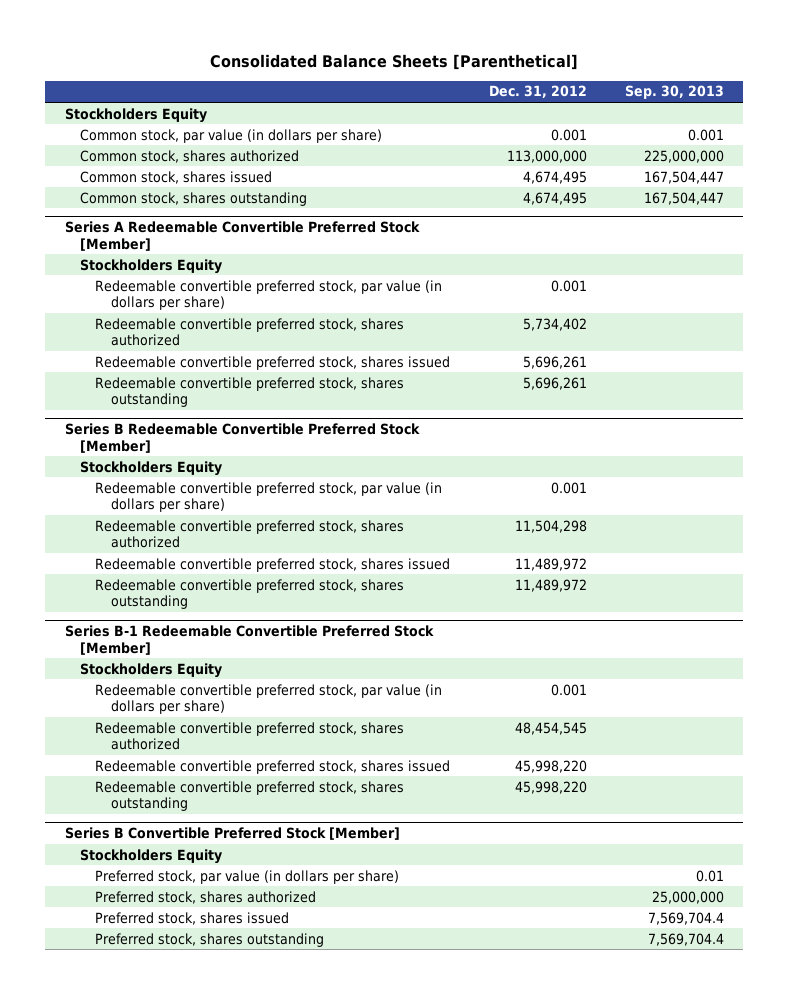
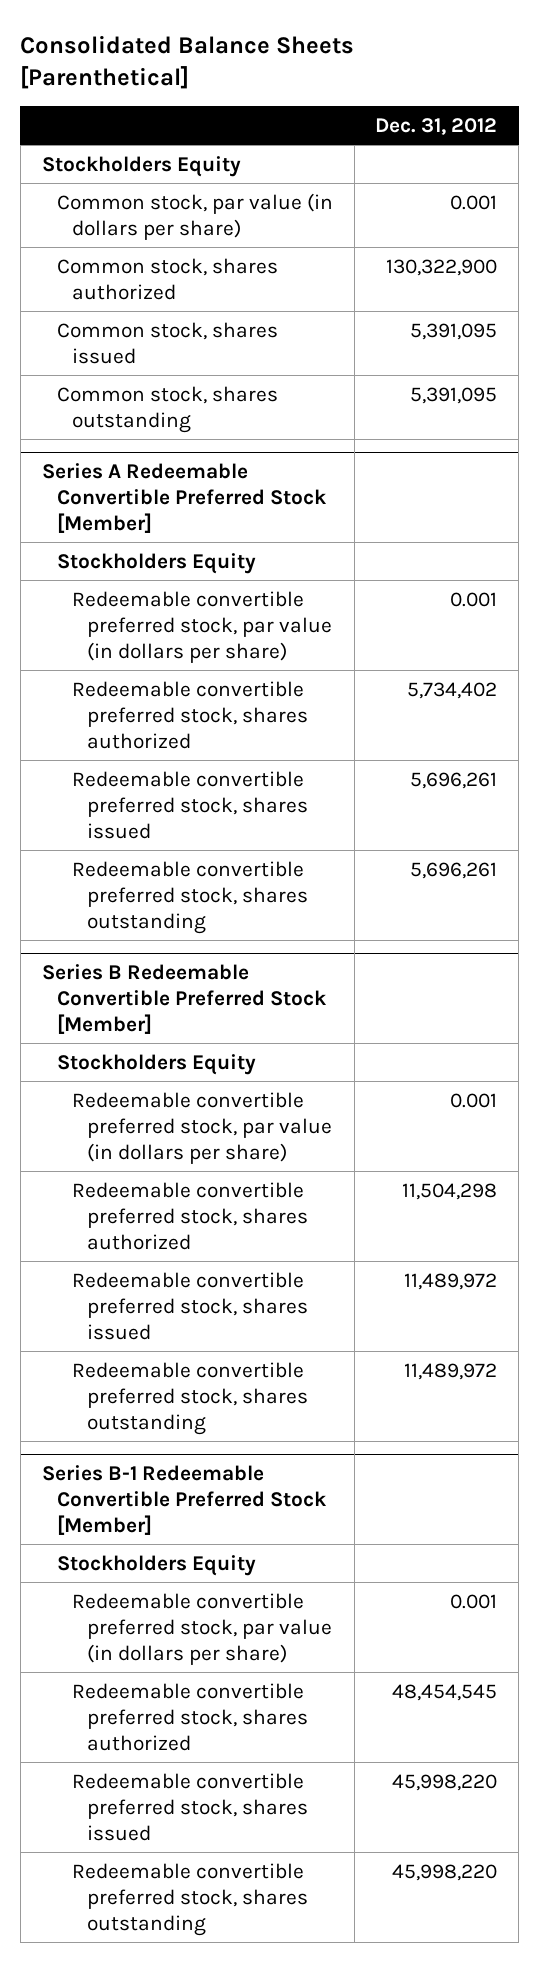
[625,85,725,100] Sep. 30, 2013 -> none
[506,149,587,163] 113,000,000 -> [386,258,498,276] 130,322,900
[522,170,587,184] 4,674,495 -> [410,322,498,340] 5,391,095
[522,191,587,205] 4,674,495 -> [410,386,498,404] 5,391,095
[64,827,400,841] Series B Convertible Preferred Stock [Member] -> none
[79,848,222,864] Stockholders Equity -> none
[95,869,400,884] Preferred stock, par value (in dollars per share) -> none
[95,890,317,904] Preferred stock, shares authorized -> none
[95,911,290,925] Preferred stock, shares issued -> none
[95,932,325,947] Preferred stock, shares outstanding -> none

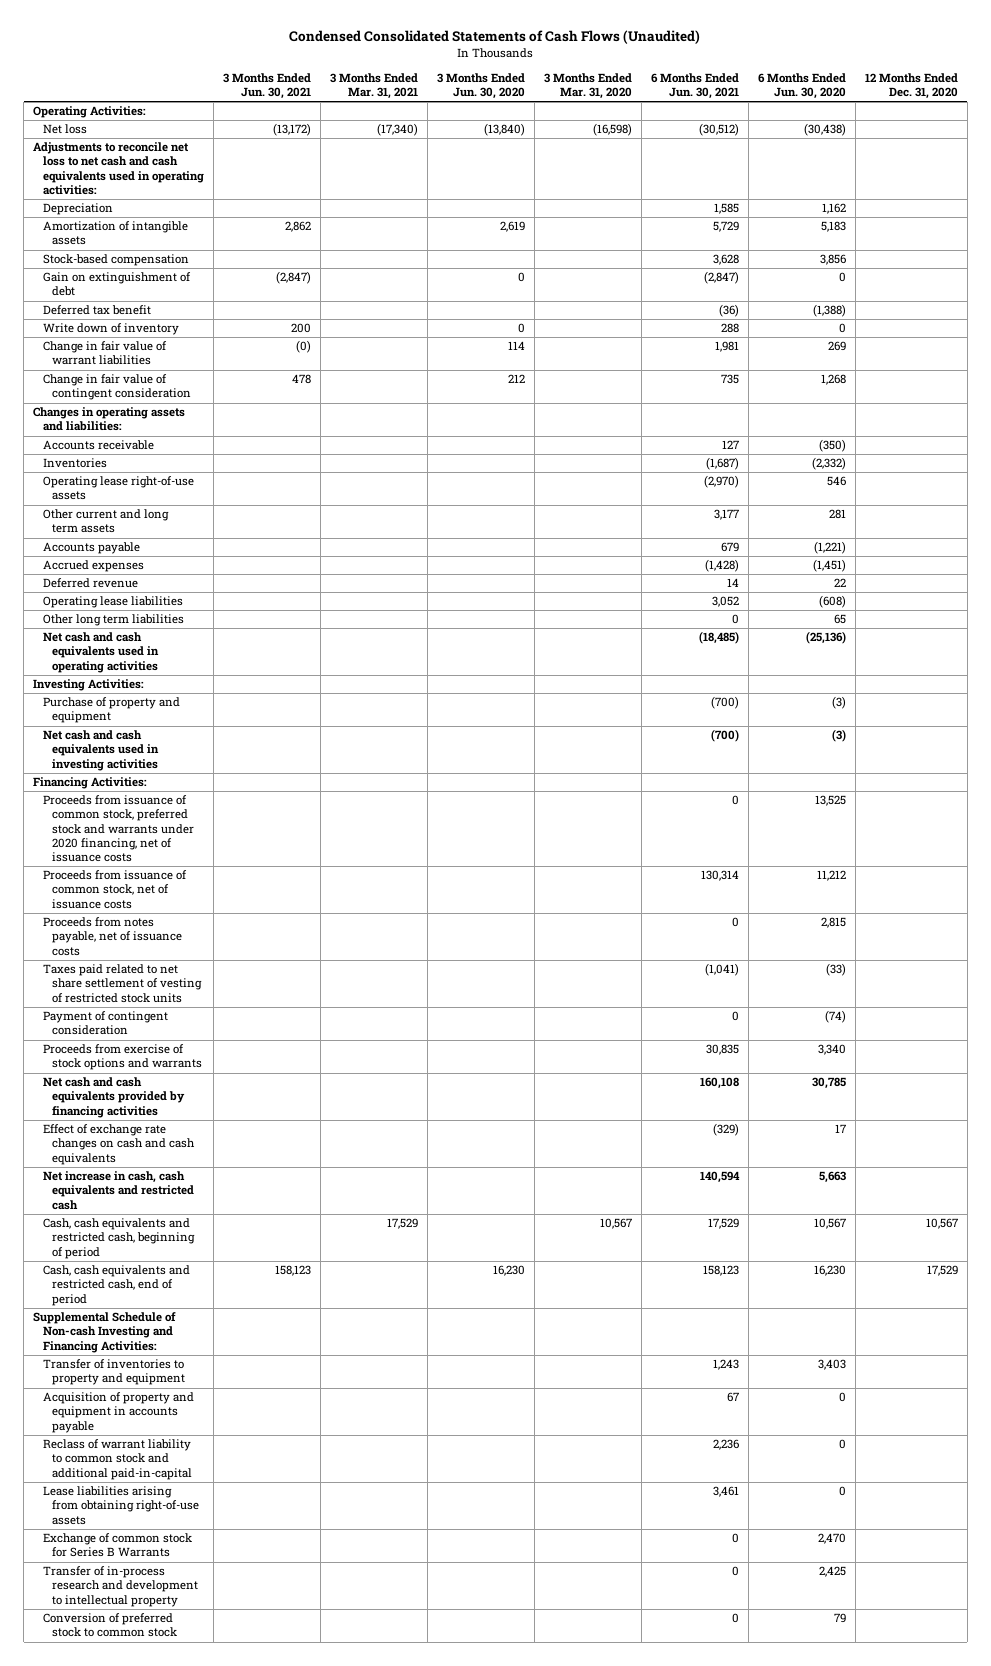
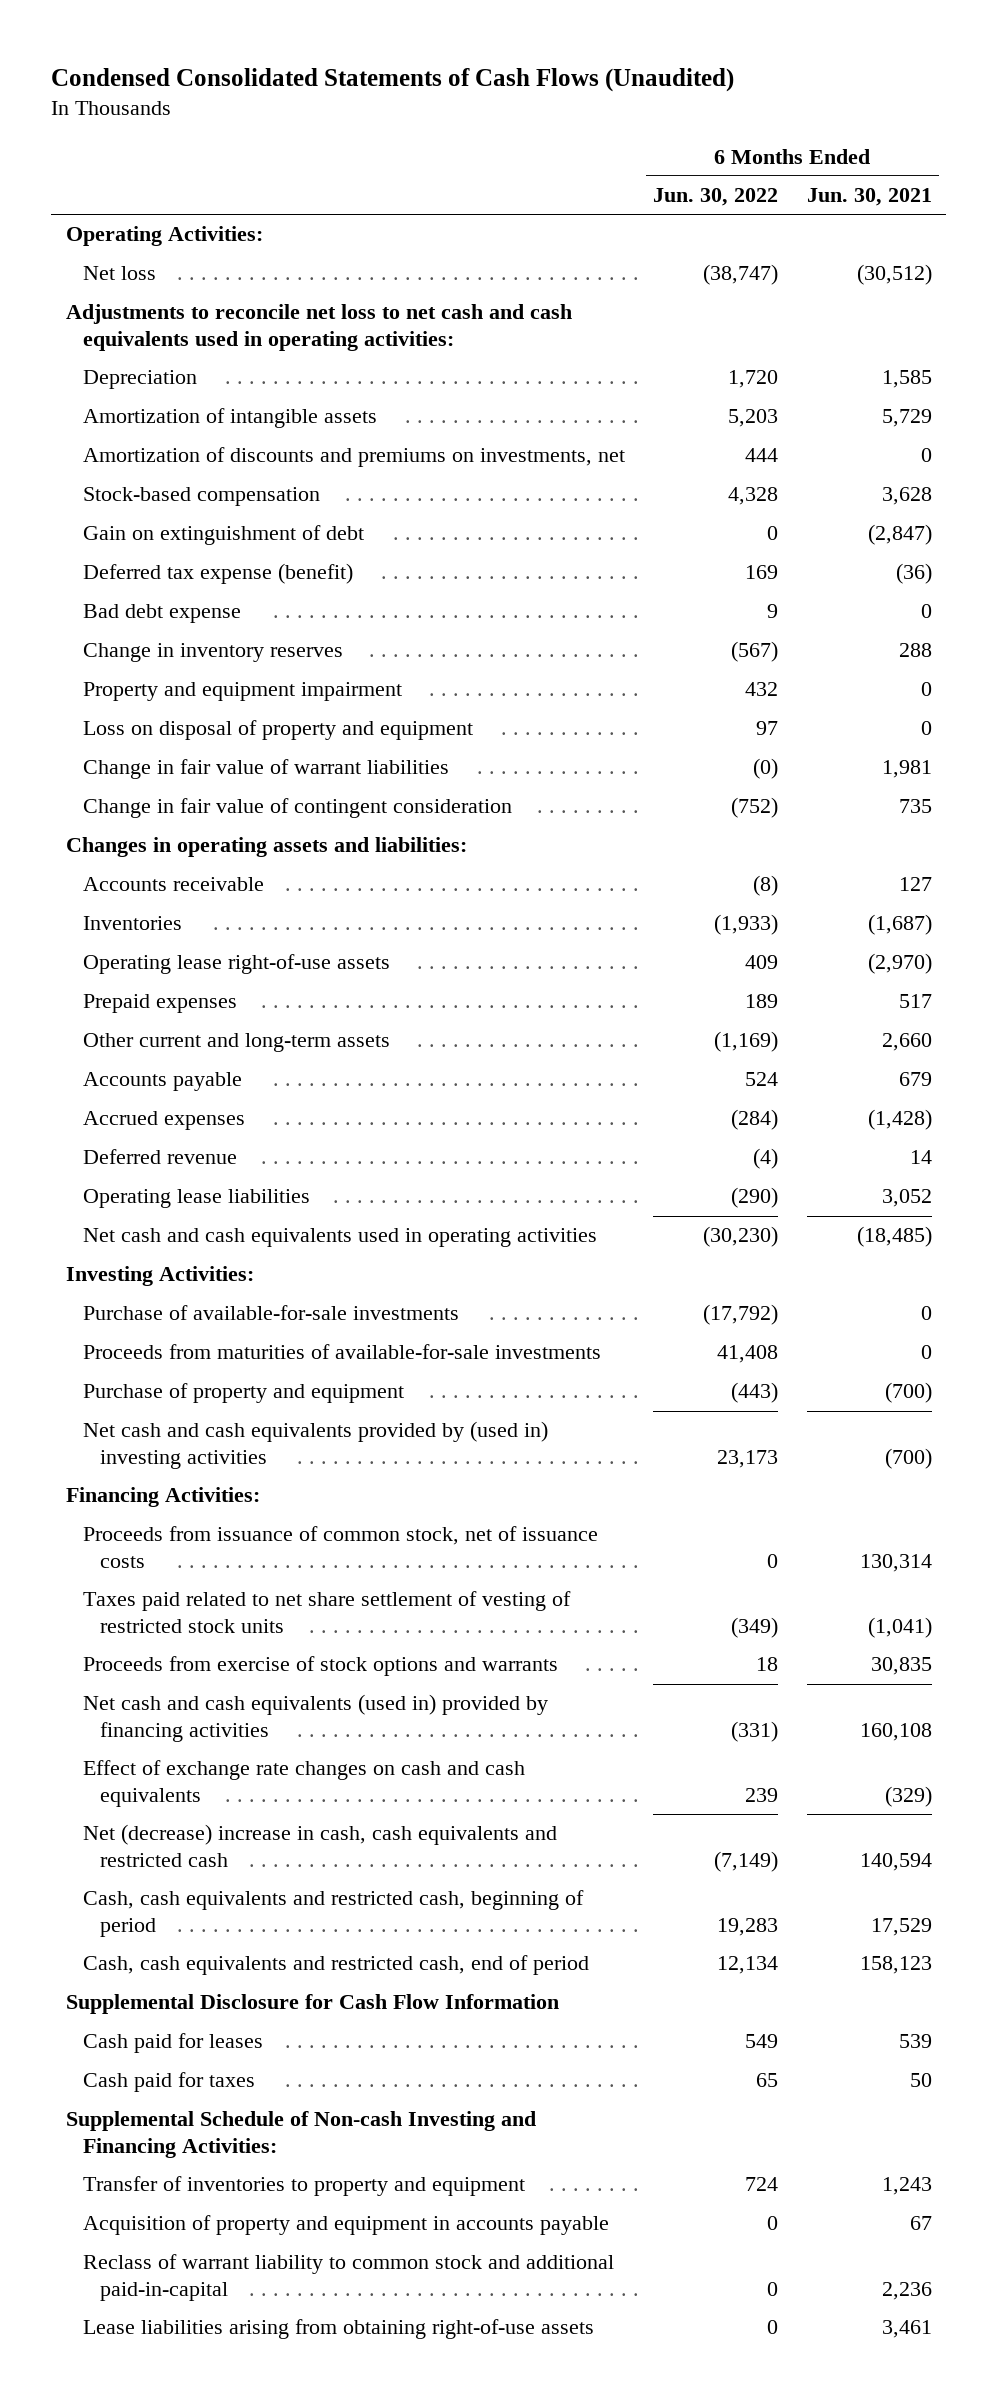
[222,72,311,99] 3 Months Ended Jun. 30, 2021 -> none
[329,72,418,99] 3 Months Ended Mar. 31, 2021 -> none
[436,72,525,99] 3 Months Ended Jun. 30, 2020 -> none
[543,72,632,99] 3 Months Ended Mar. 31, 2020 -> none
[757,72,846,99] 6 Months Ended Jun. 30, 2020 -> none
[864,72,958,99] 12 Months Ended Dec. 31, 2020 -> none
none -> [653,188,779,207] Jun. 30, 2022
none -> [82,447,625,468] Amortization of discounts and premiums on investments, net
[42,305,151,316] Deferred tax benefit -> [82,563,353,585] Deferred tax expense (benefit)
none -> [82,604,241,624] Bad debt expense
[42,323,179,336] Write down of inventory -> [82,643,343,663] Change in inventory reserves
none -> [82,682,402,702] Property and equipment impairment
none -> [82,720,473,741] Loss on disposal of property and equipment
none -> [82,994,237,1014] Prepaid expenses
[42,509,169,534] Other current and long term assets -> [82,1033,390,1053] Other current and long-term assets
[713,509,739,521] 3,177 -> [881,1033,932,1052] 2,660
[42,614,184,627] Other long term liabilities -> none
none -> [82,1305,459,1321] Purchase of available-for-sale investments
none -> [82,1344,601,1360] Proceeds from maturities of available-for-sale investments
[42,730,160,771] Net cash and cash equivalents used in investing activities -> [82,1421,548,1470] Net cash and cash equivalents provided by (used in) investing activities
[42,795,195,862] Proceeds from issuance of common stock, preferred stock and warrants under 2020 financing, net of issuance costs -> none
[42,917,183,956] Proceeds from notes payable, net of issuance costs -> none
[42,1011,168,1036] Payment of contingent consideration -> none
[42,1077,186,1118] Net cash and cash equivalents provided by financing activities -> [82,1694,548,1743] Net cash and cash equivalents (used in) provided by financing activities
[42,1171,195,1210] Net increase in cash, cash equivalents and restricted cash -> [82,1824,557,1868] Net (decrease) increase in cash, cash equivalents and restricted cash
none -> [65,1994,559,2015] Supplemental Disclosure for Cash Flow Information
none -> [82,2033,263,2054] Cash paid for leases
none -> [82,2072,255,2093] Cash paid for taxes
[42,1533,192,1558] Exchange of common stock for Series B Warrants -> none
[42,1566,199,1607] Transfer of in-process research and development to intellectual property -> none
[42,1613,178,1638] Conversion of preferred stock to common stock -> none

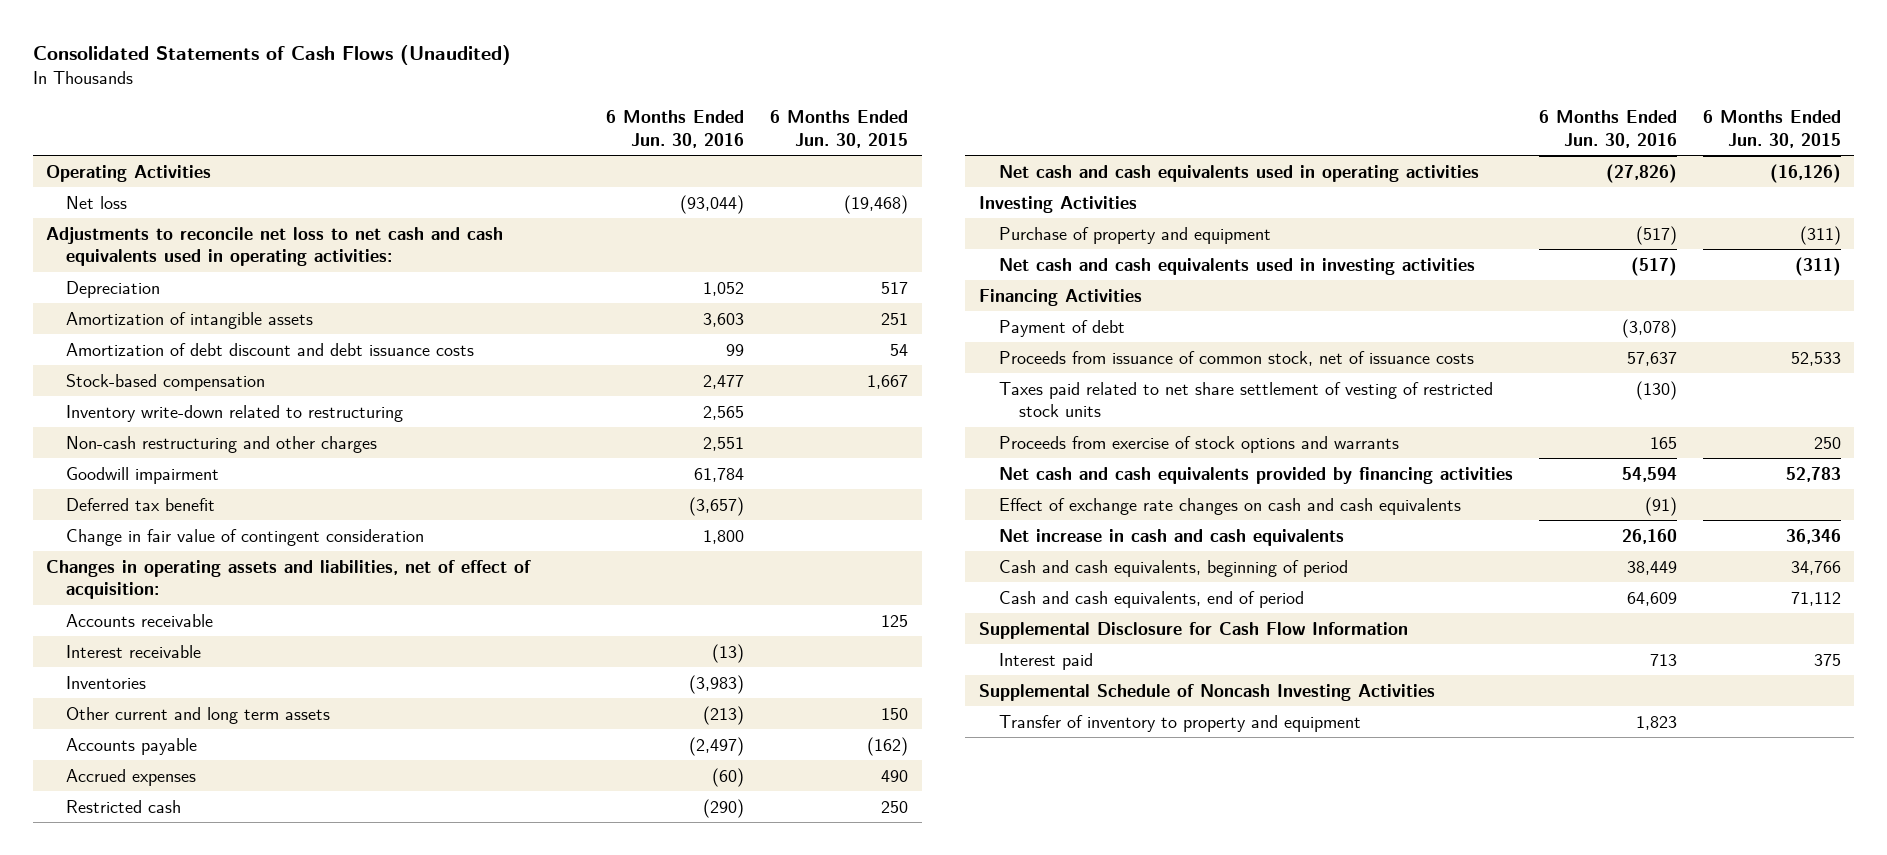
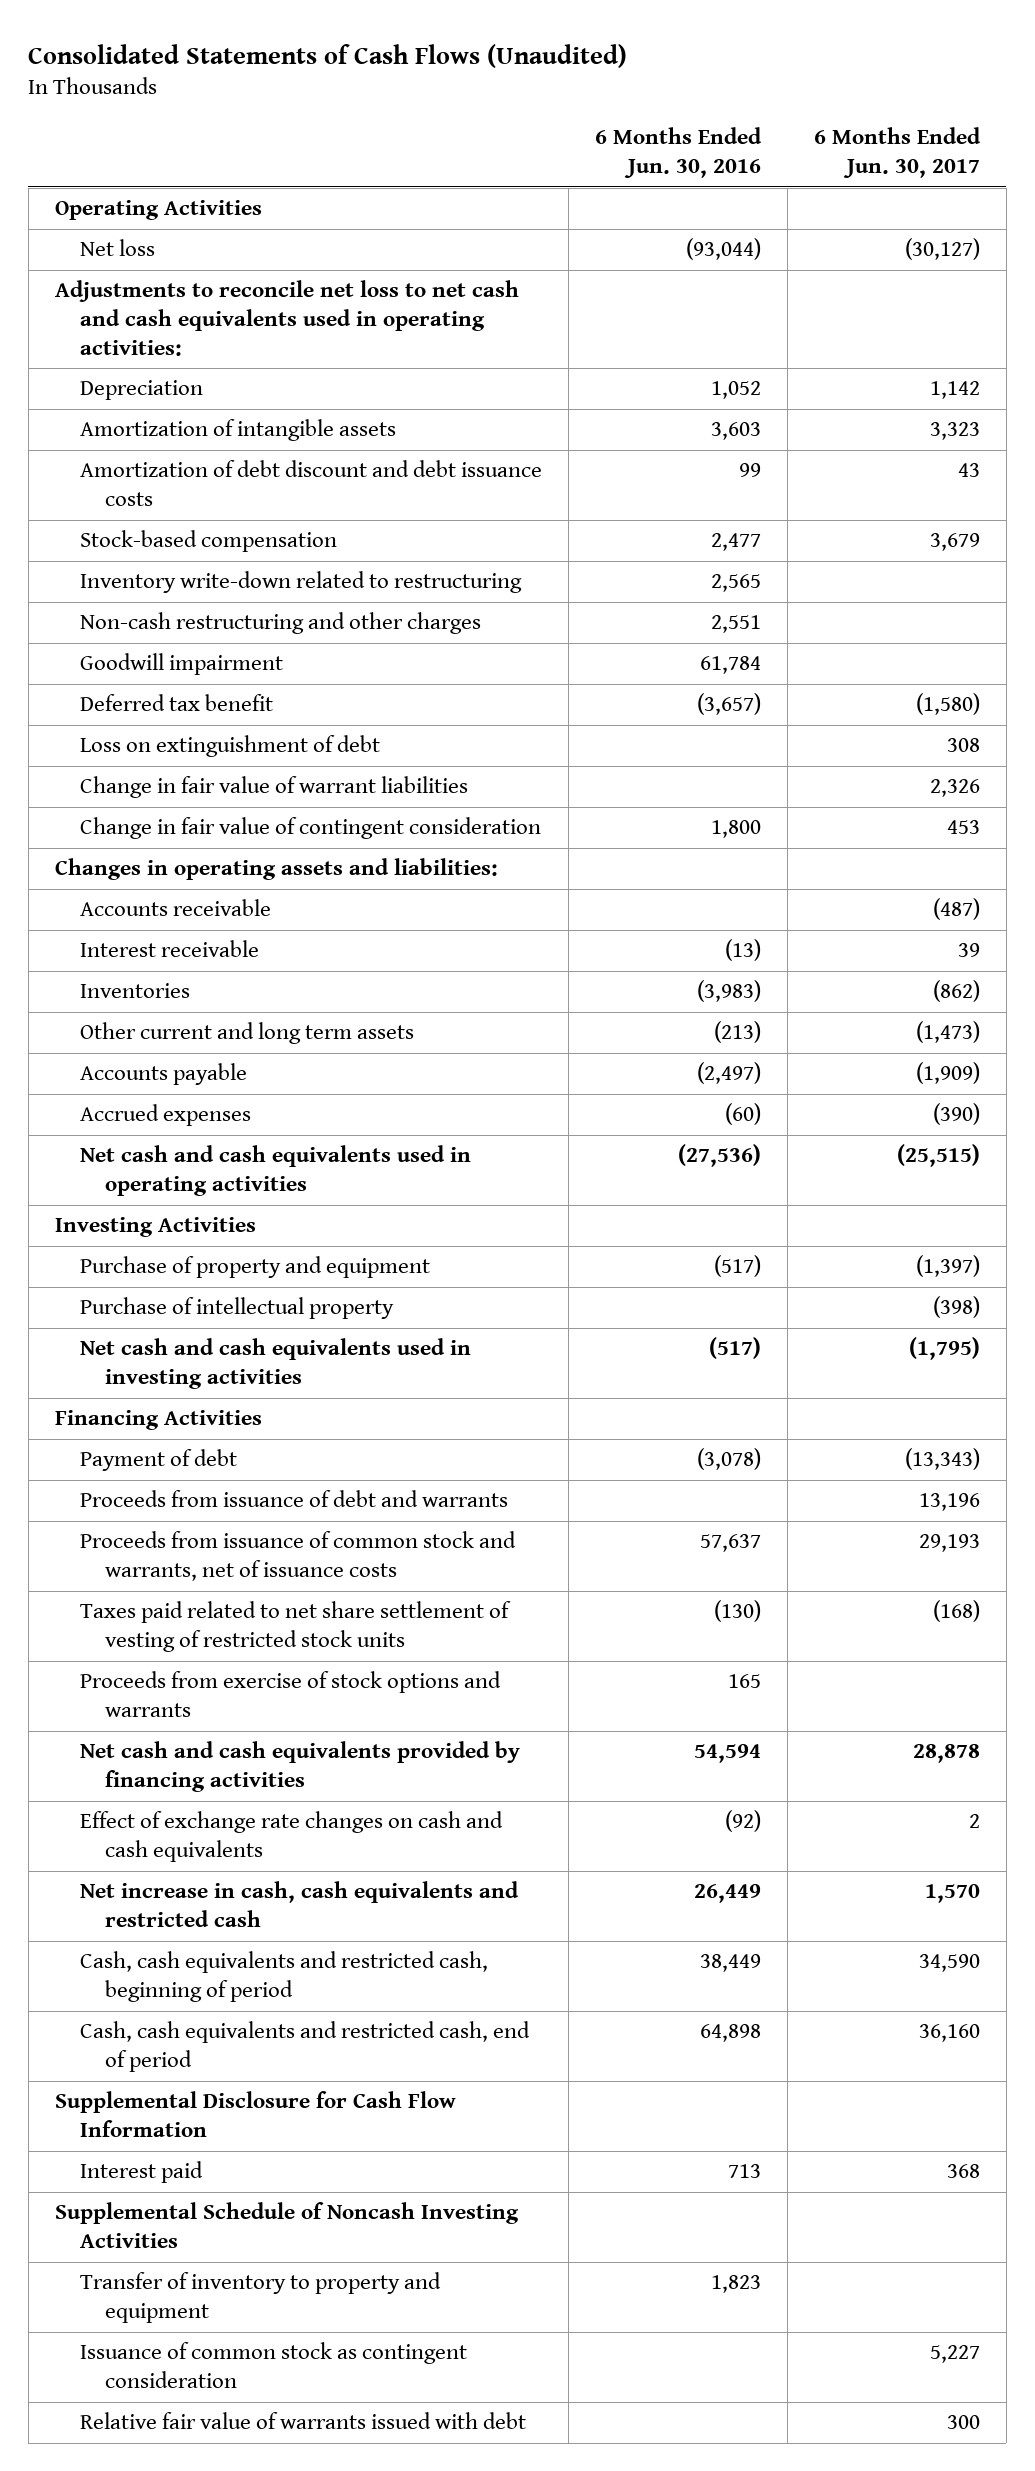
[770,109,909,148] 6 Months Ended Jun. 30, 2015 -> none
none -> [813,127,981,179] 6 Months Ended Jun. 30, 2017
none -> [80,735,381,758] Loss on extinguishment of debt
none -> [80,776,469,799] Change in fair value of warrant liabilities
[45,559,531,600] Changes in operating assets and liabilities, net of effect of acquisition: -> [54,858,498,881] Changes in operating assets and liabilities:
[66,799,182,813] Restricted cash -> none
[1605,163,1677,183] (27,826) -> [677,1144,761,1168] (27,536)
none -> [80,1297,395,1320] Purchase of intellectual property
none -> [80,1490,509,1508] Proceeds from issuance of debt and warrants
[998,350,1474,366] Proceeds from issuance of common stock, net of issuance costs -> [80,1531,517,1582] Proceeds from issuance of common stock and warrants, net of issuance costs
[1644,496,1677,516] (91) -> [724,1810,761,1833] (92)
[998,528,1344,546] Net increase in cash and cash equivalents -> [80,1881,520,1928] Net increase in cash, cash equivalents and restricted cash
[1621,528,1677,544] 26,160 -> [693,1884,761,1904] 26,449
[998,559,1348,577] Cash and cash equivalents, beginning of period -> [80,1951,489,2003] Cash, cash equivalents and restricted cash, beginning of period
[998,590,1304,608] Cash and cash equivalents, end of period -> [80,2021,531,2073] Cash, cash equivalents and restricted cash, end of period
[1626,591,1677,606] 64,609 -> [699,2024,761,2043] 64,898
none -> [80,2342,468,2389] Issuance of common stock as contingent consideration
none -> [80,2412,527,2430] Relative fair value of warrants issued with debt

